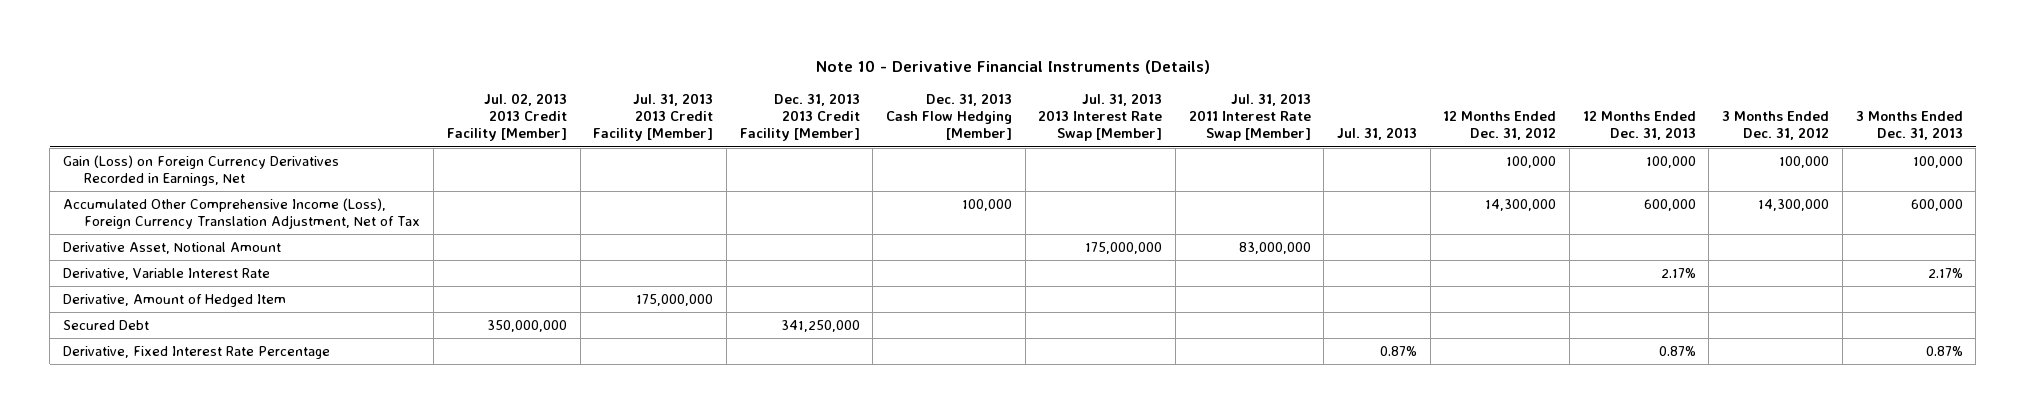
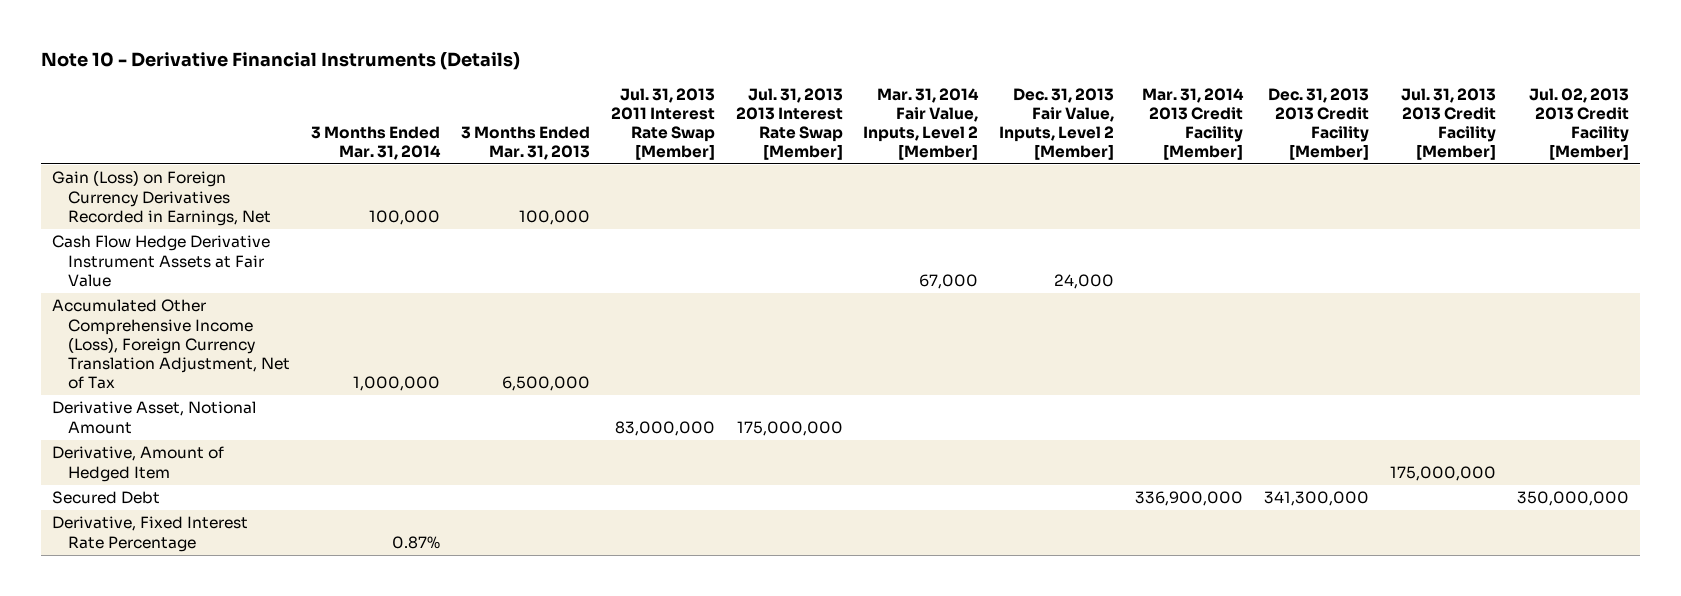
[885,93,1012,141] Dec. 31, 2013 Cash Flow Hedging [Member] -> none
[1337,127,1418,141] Jul. 31, 2013 -> none
[1443,111,1557,141] 12 Months Ended Dec. 31, 2012 -> none
[1582,111,1696,141] 12 Months Ended Dec. 31, 2013 -> none
[1722,111,1830,141] 3 Months Ended Dec. 31, 2012 -> none
[1855,111,1963,141] 3 Months Ended Dec. 31, 2013 -> none
none -> [310,125,441,160] 3 Months Ended Mar. 31, 2014
none -> [460,125,590,160] 3 Months Ended Mar. 31, 2013
none -> [863,87,980,160] Mar. 31, 2014 Fair Value, Inputs, Level 2 [Member]
none -> [999,87,1115,160] Dec. 31, 2013 Fair Value, Inputs, Level 2 [Member]
none -> [1142,87,1245,160] Mar. 31, 2014 2013 Credit Facility [Member]
none -> [51,235,270,287] Cash Flow Hedge Derivative Instrument Assets at Fair Value
[63,267,271,280] Derivative, Variable Interest Rate -> none
[780,319,860,332] 341,250,000 -> [1264,491,1370,507] 341,300,000

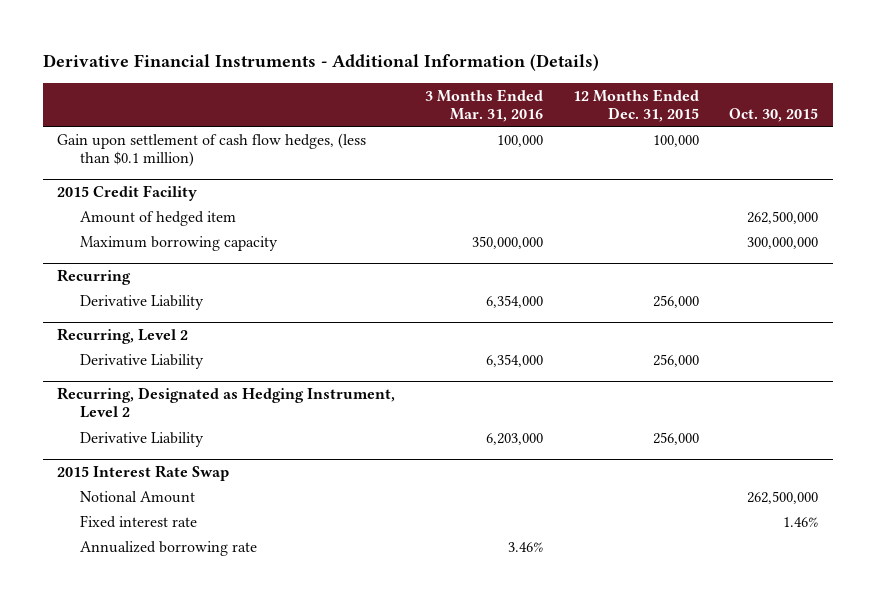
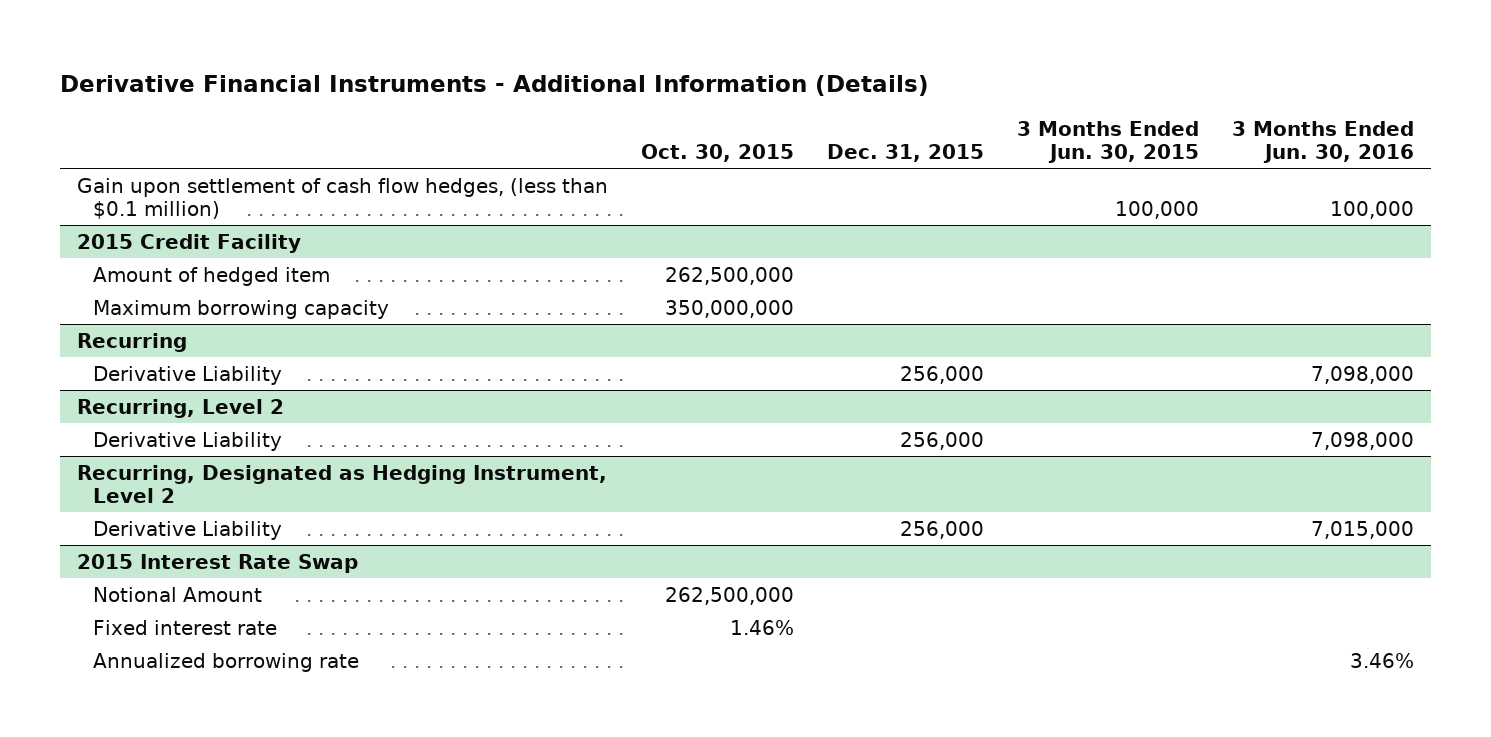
[425,88,544,123] 3 Months Ended Mar. 31, 2016 -> none
[572,88,699,123] 12 Months Ended Dec. 31, 2015 -> none
none -> [826,144,984,163] Dec. 31, 2015
none -> [1017,120,1200,164] 3 Months Ended Jun. 30, 2015
none -> [1232,120,1415,164] 3 Months Ended Jun. 30, 2016
[746,236,818,249] 300,000,000 -> [664,299,794,318] 350,000,000

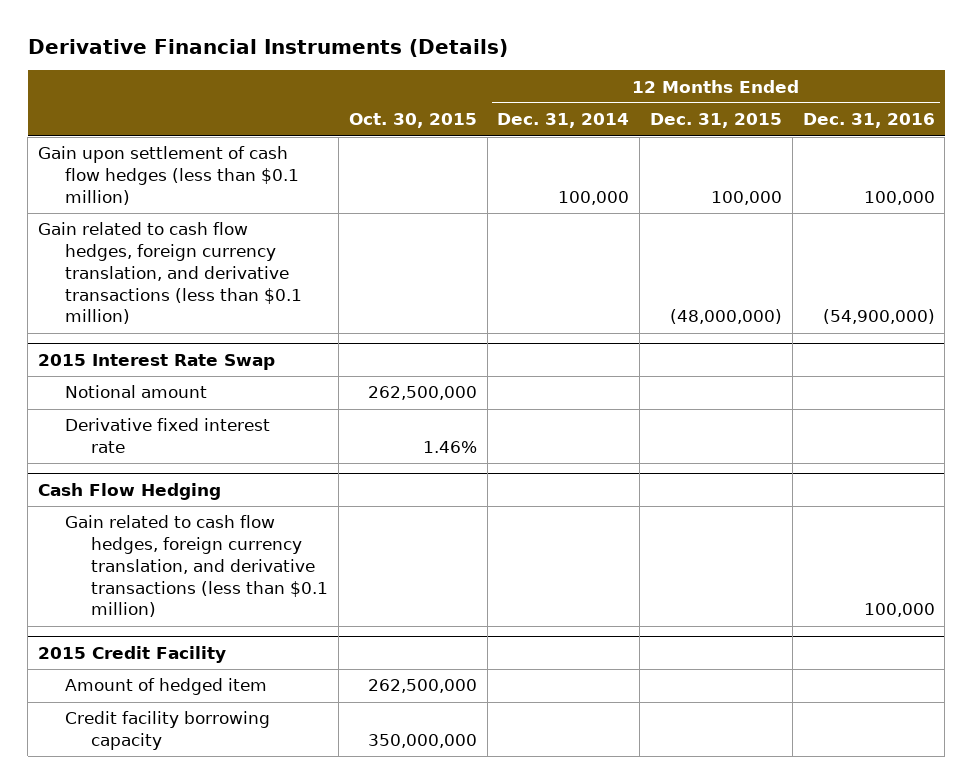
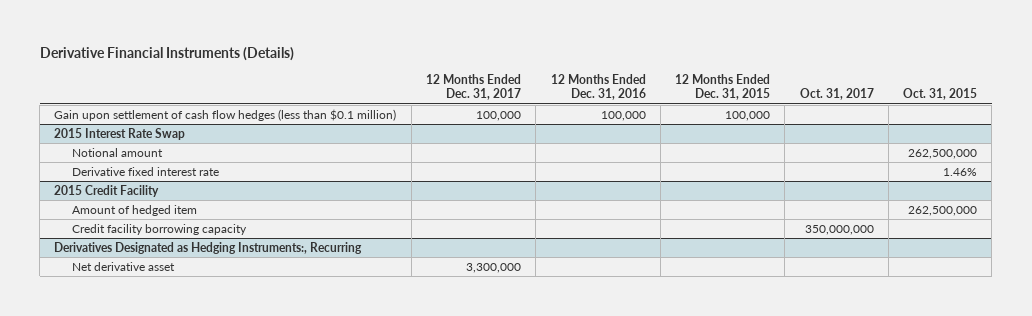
[348,113,477,129] Oct. 30, 2015 -> none
[497,113,630,129] Dec. 31, 2014 -> none
none -> [425,73,521,101] 12 Months Ended Dec. 31, 2017
none -> [799,88,874,101] Oct. 31, 2017
none -> [903,88,978,101] Oct. 31, 2015
[37,222,302,325] Gain related to cash flow hedges, foreign currency translation, and derivative transactions (less than $0.1 million) -> none
[37,483,221,501] Cash Flow Hedging -> none
[64,515,329,618] Gain related to cash flow hedges, foreign currency translation, and derivative transactions (less than $0.1 million) -> none
none -> [54,241,363,254] Derivatives Designated as Hedging Instruments:, Recurring
none -> [71,261,175,271] Net derivative asset

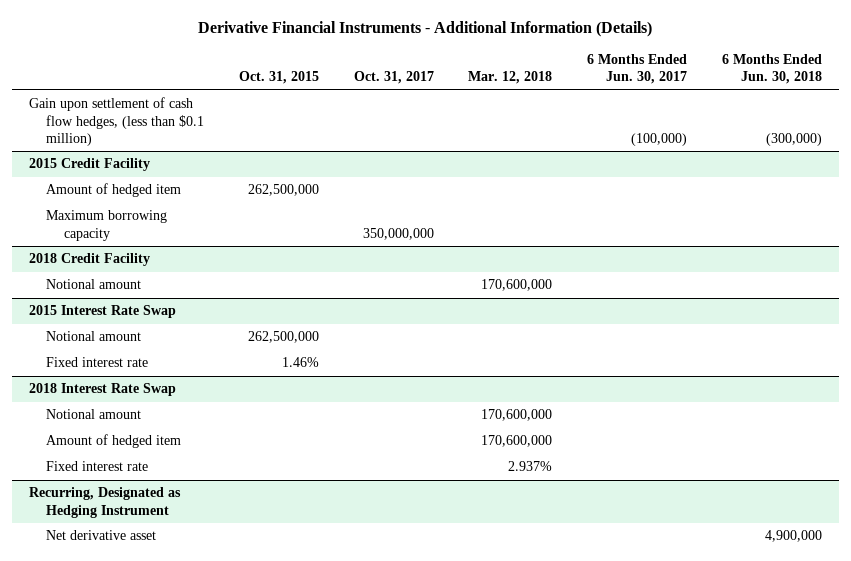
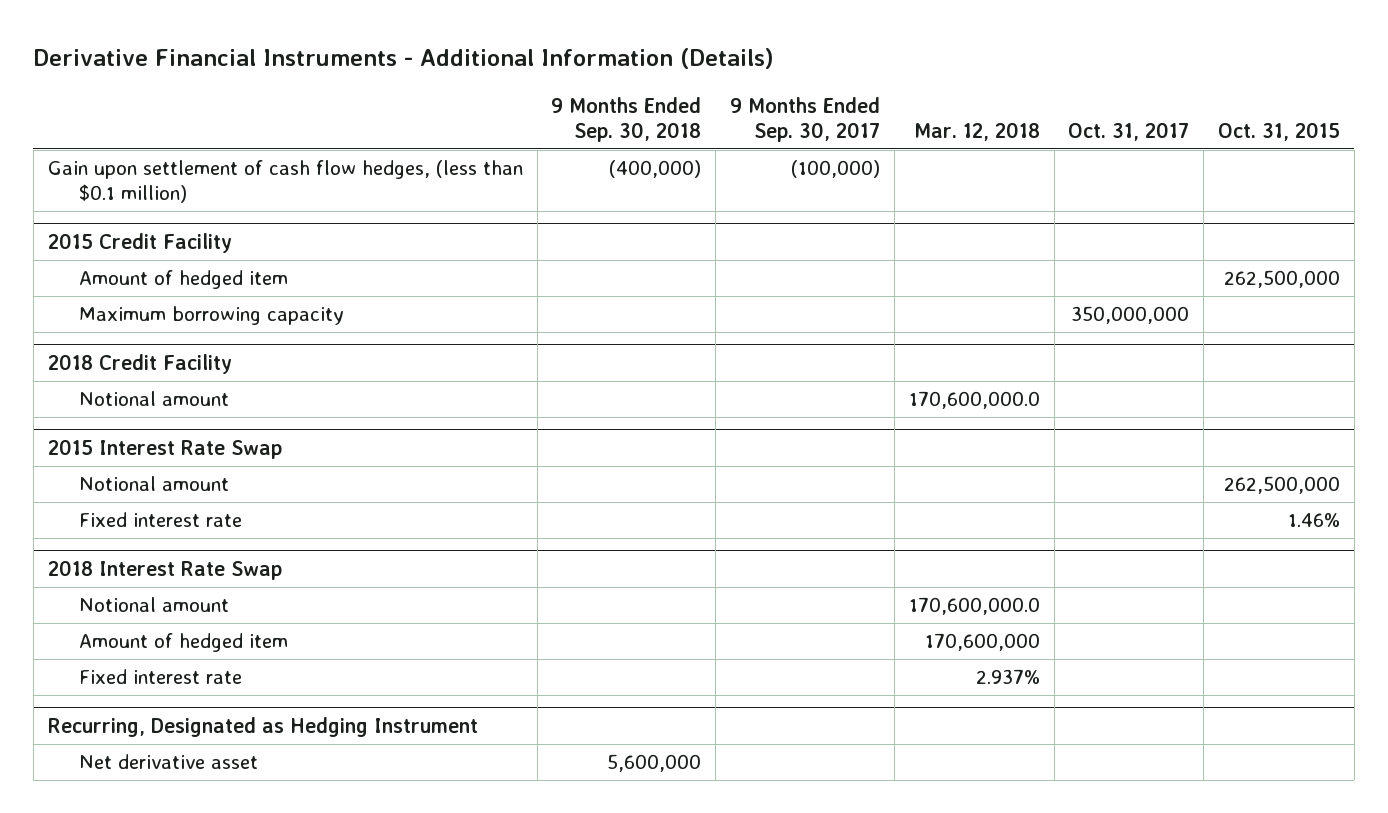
[587,54,688,85] 6 Months Ended Jun. 30, 2017 -> none
[721,54,822,85] 6 Months Ended Jun. 30, 2018 -> none
none -> [551,96,702,142] 9 Months Ended Sep. 30, 2018
none -> [730,96,881,142] 9 Months Ended Sep. 30, 2017
[481,279,553,292] 170,600,000 -> [908,391,1040,410] 170,600,000.0
[481,409,553,422] 170,600,000 -> [908,597,1040,616] 170,600,000.0

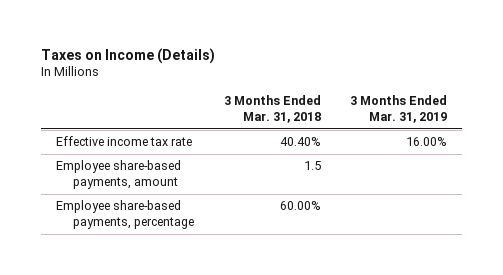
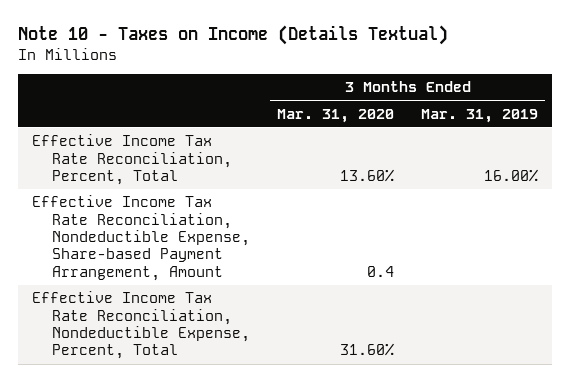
[40,47,215,64] Taxes on Income (Details) -> [18,25,449,46] Note 10 - Taxes on Income (Details Textual)
[223,95,321,123] 3 Months Ended Mar. 31, 2018 -> none
none -> [277,108,395,123] Mar. 31, 2020
[55,200,195,230] Employee share-based payments, percentage -> none
[55,136,192,147] Effective income tax rate -> [31,134,233,186] Effective Income Tax Rate Reconciliation, Percent, Total
[55,160,181,190] Employee share-based payments, amount -> [31,195,251,281] Effective Income Tax Rate Reconciliation, Nondeductible Expense, Share-based Payment Arrangement, Amount
none -> [31,291,251,360] Effective Income Tax Rate Reconciliation, Nondeductible Expense, Percent, Total

